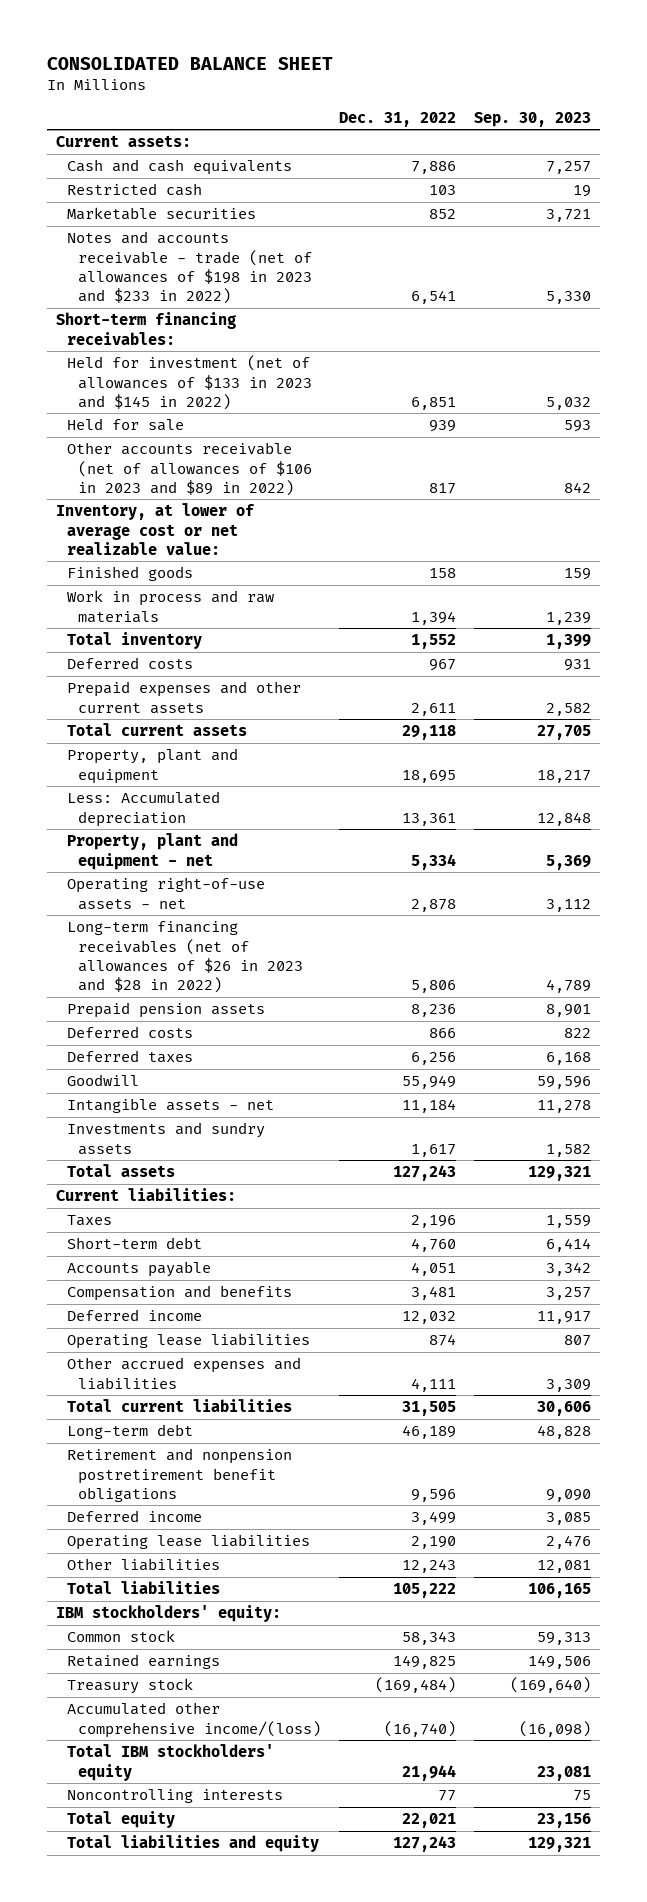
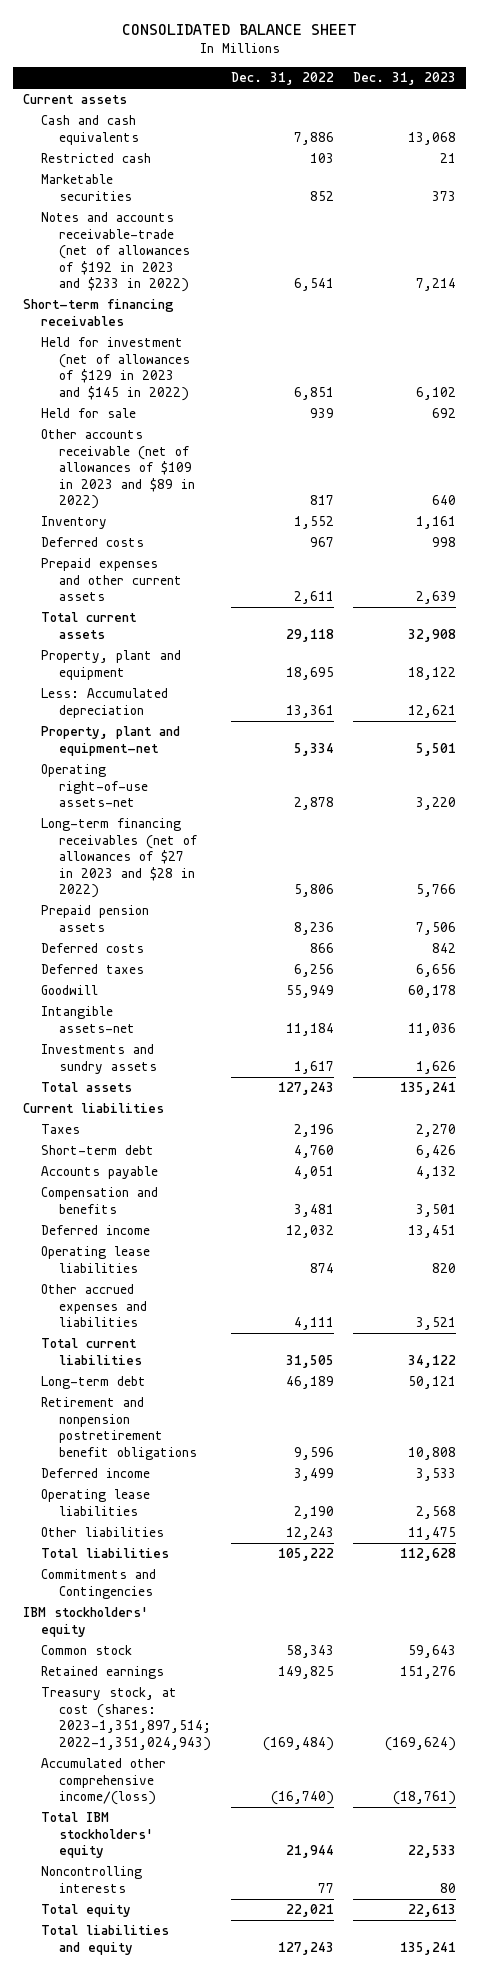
[474,111,592,127] Sep. 30, 2023 -> none
none -> [353,72,457,86] Dec. 31, 2023
[55,135,191,148] Current assets: -> [23,94,128,105] Current assets
[66,231,313,304] Notes and accounts receivable - trade (net of allowances of $198 in 2023 and $233 in 2022) -> [41,212,191,293] Notes and accounts receivable-trade (net of allowances of $192 in 2023 and $233 in 2022)
[55,312,236,345] Short-term financing receivables: -> [23,299,175,326] Short-term financing receivables
[66,355,313,410] Held for investment (net of allowances of $133 in 2023 and $145 in 2022) -> [41,337,191,401] Held for investment (net of allowances of $129 in 2023 and $145 in 2022)
[55,503,255,555] Inventory, at lower of average cost or net realizable value: -> none
[66,566,193,582] Finished goods -> none
[66,590,274,623] Work in process and raw materials -> none
[66,442,313,496] Other accounts receivable (net of allowances of $106 in 2023 and $89 in 2022) -> [41,429,196,510] Other accounts receivable (net of allowances of $109 in 2023 and $89 in 2022)
[66,632,202,650] Total inventory -> [41,516,108,530] Inventory
[66,833,238,870] Property, plant and equipment - net -> [41,726,181,756] Property, plant and equipment-net
[66,877,265,910] Operating right-of-use assets - net -> [41,764,149,808] Operating right-of-use assets-net
[66,921,304,993] Long-term financing receivables (net of allowances of $26 in 2023 and $28 in 2022) -> [41,818,198,899] Long-term financing receivables (net of allowances of $27 in 2023 and $28 in 2022)
[66,1098,274,1114] Intangible assets - net -> [41,1006,136,1033] Intangible assets-net
[55,1188,236,1202] Current liabilities: -> [23,1103,165,1114] Current liabilities
none -> [41,1569,157,1599] Commitments and Contingencies
[55,1605,281,1623] IBM stockholders' equity: -> [23,1607,149,1637] IBM stockholders' equity
[66,1678,193,1695] Treasury stock -> [41,1687,212,1751] Treasury stock, at cost (shares: 2023-1,351,897,514; 2022-1,351,024,943)

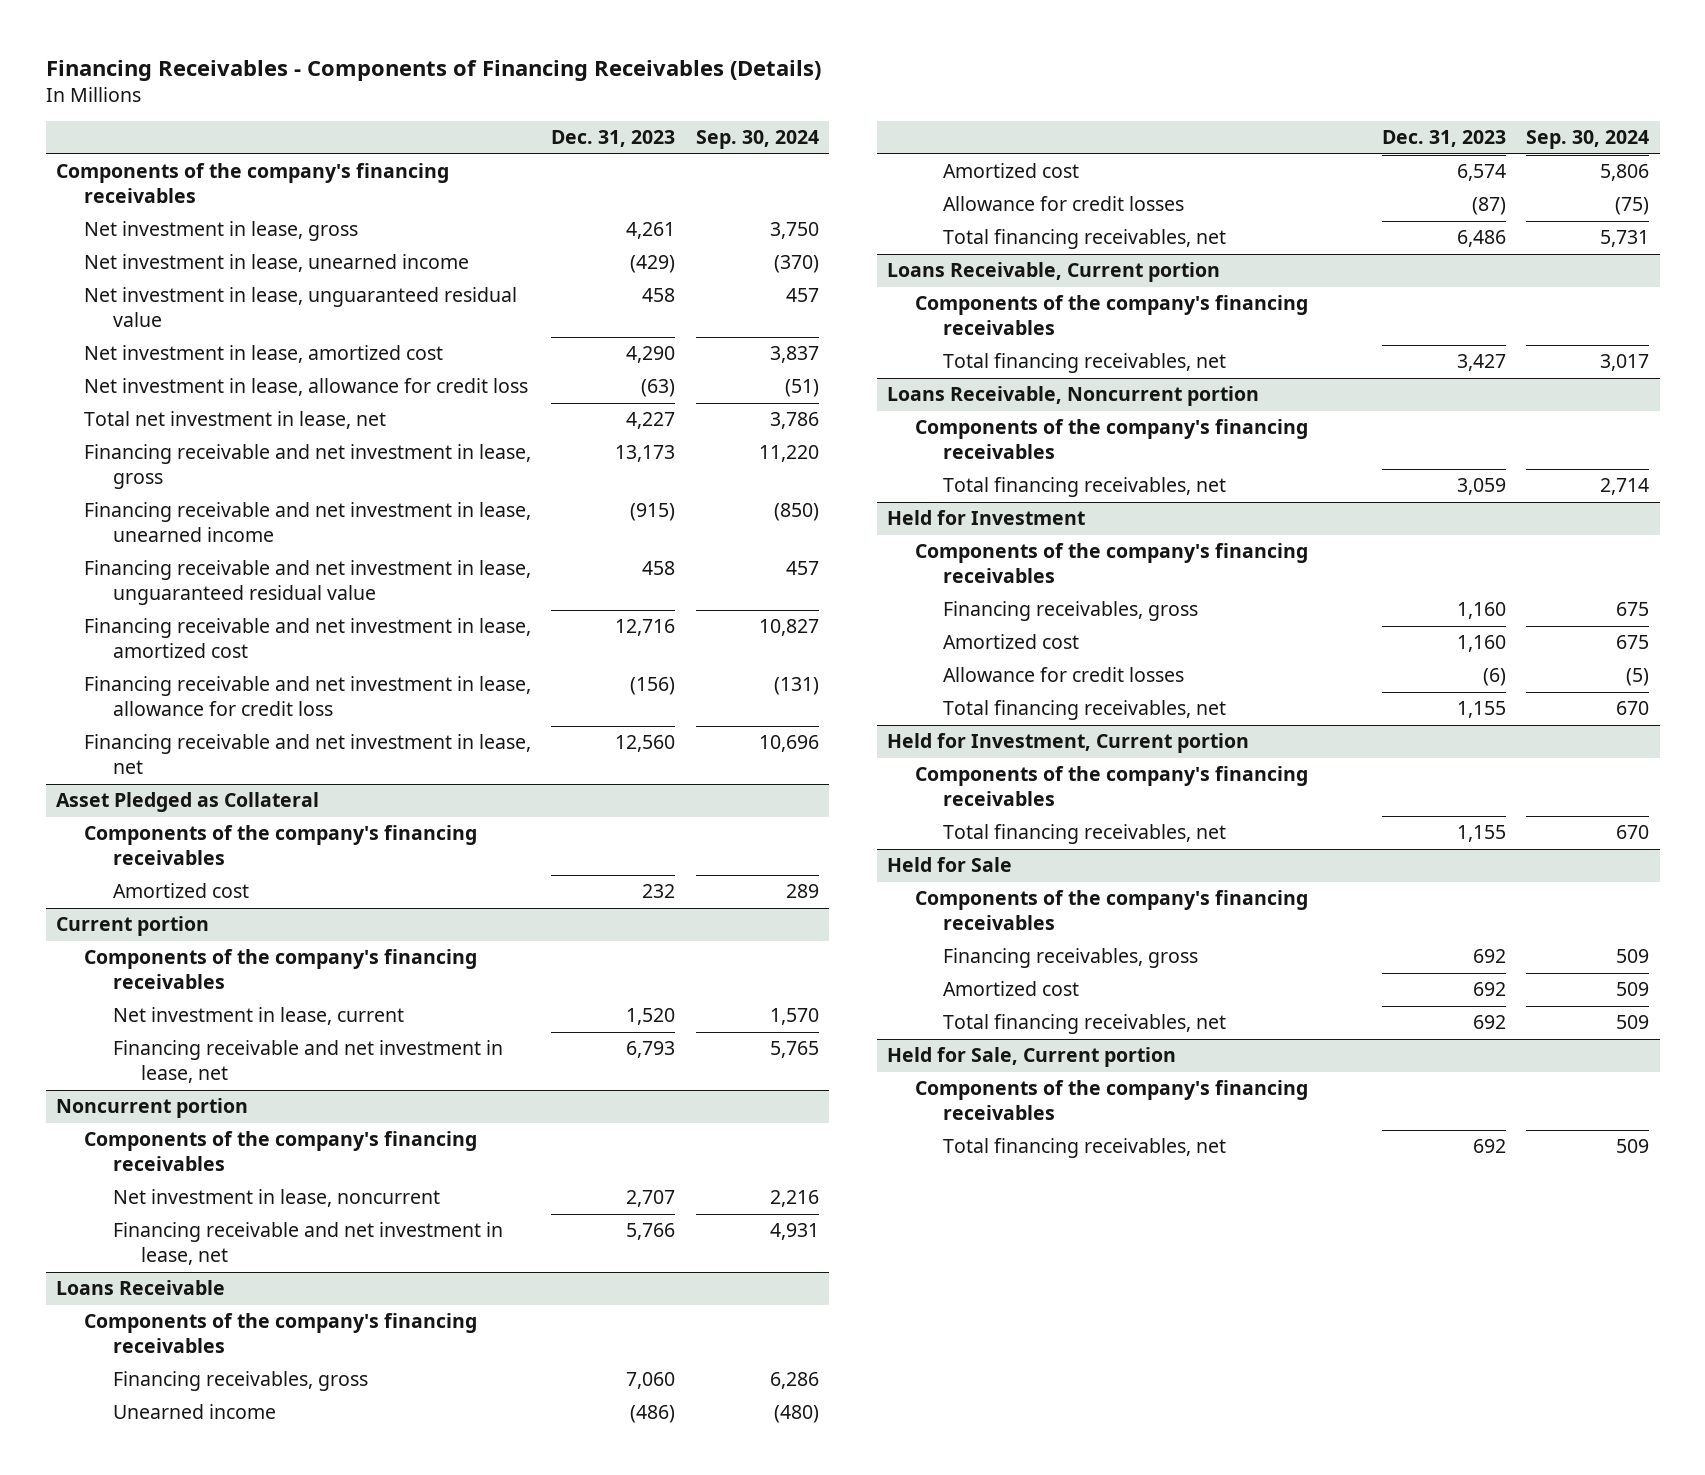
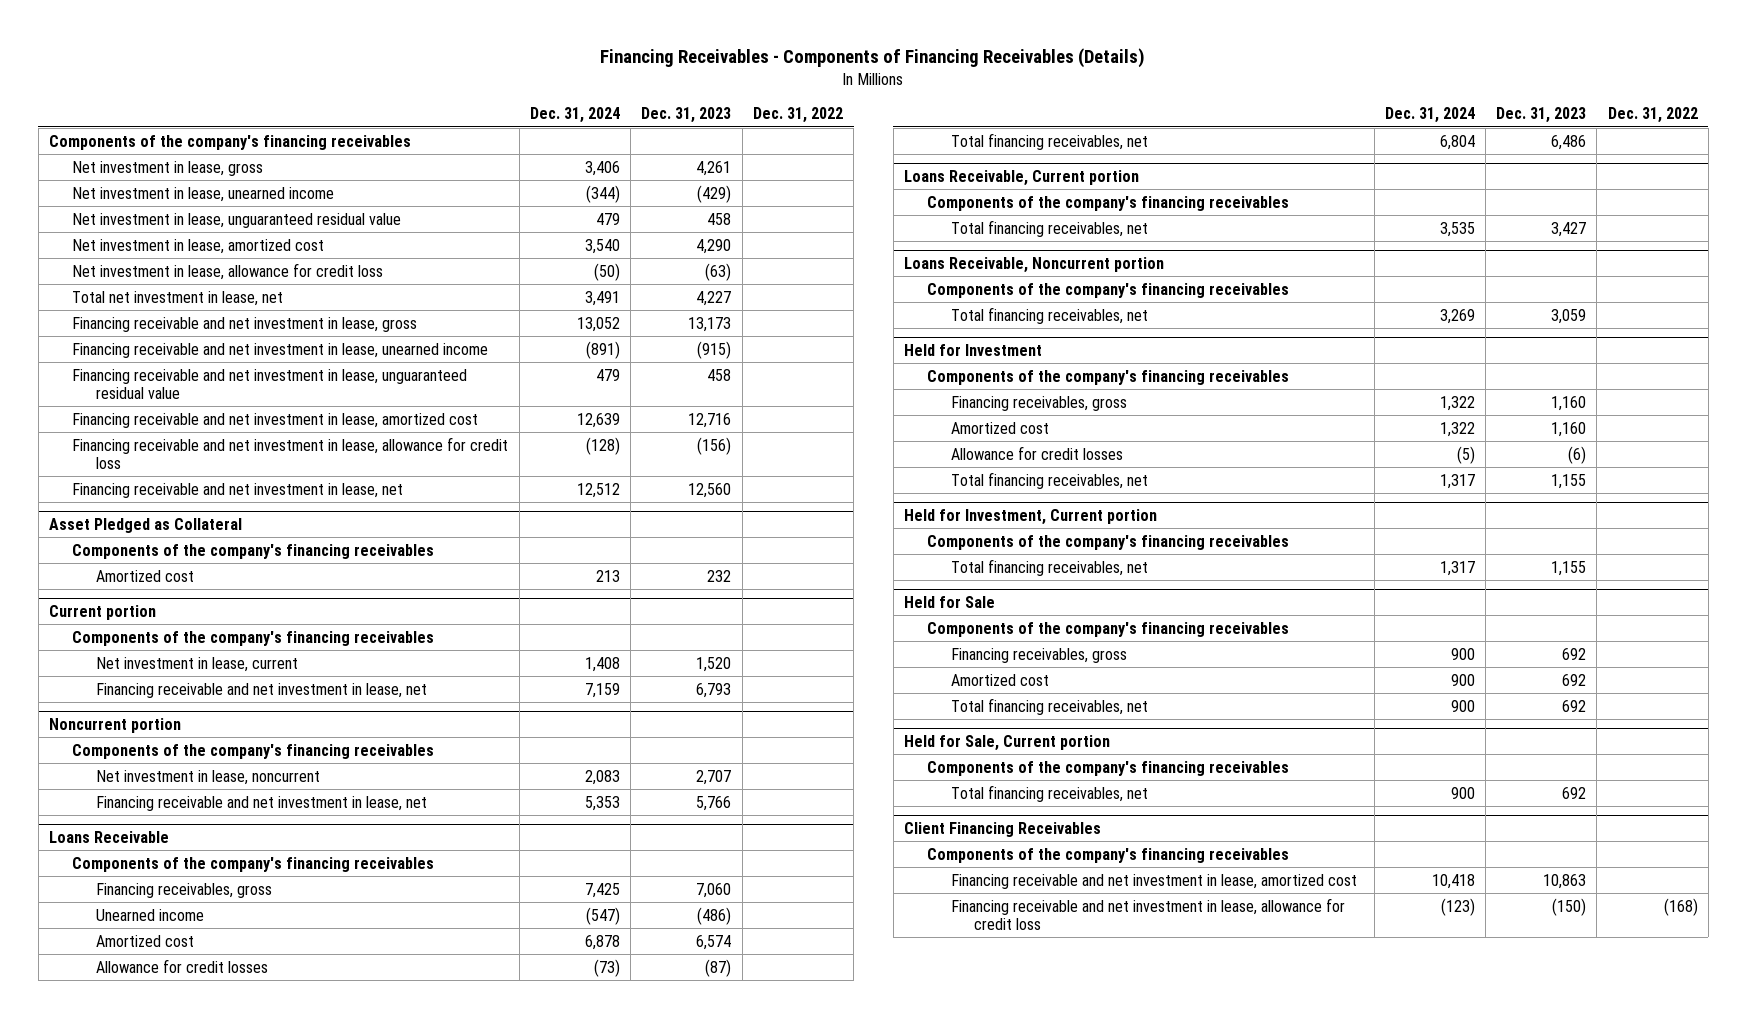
[695,130,819,150] Sep. 30, 2024 -> none
none -> [529,107,620,124] Dec. 31, 2024
none -> [752,107,843,124] Dec. 31, 2022
none -> [904,821,1102,837] Client Financing Receivables
none -> [927,847,1290,863] Components of the company's financing receivables
none -> [950,873,1357,889] Financing receivable and net investment in lease, amortized cost
none -> [950,897,1345,931] Financing receivable and net investment in lease, allowance for credit loss

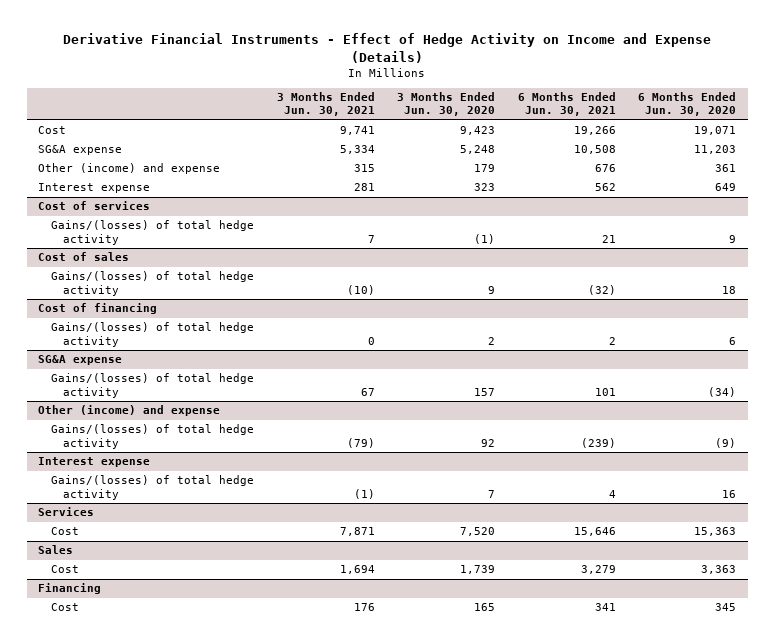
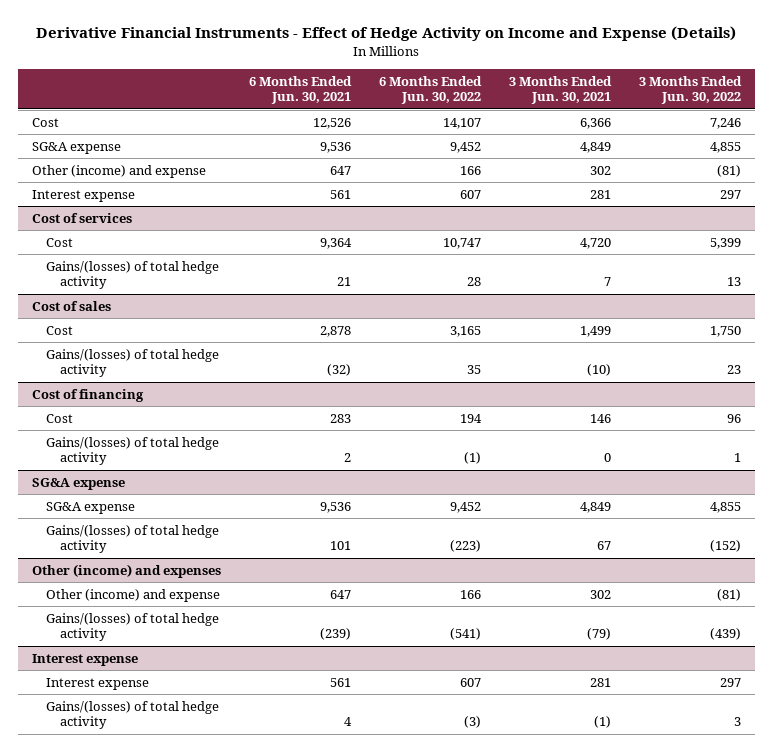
[397,92,496,117] 3 Months Ended Jun. 30, 2020 -> none
[638,92,737,117] 6 Months Ended Jun. 30, 2020 -> none
none -> [378,76,482,105] 6 Months Ended Jun. 30, 2022
none -> [638,76,742,105] 3 Months Ended Jun. 30, 2022
[339,126,375,136] 9,741 -> [579,117,611,129] 6,366
[573,126,616,136] 19,266 -> [313,117,352,129] 12,526
[339,145,375,155] 5,334 -> [579,141,611,153] 4,849
[573,145,616,155] 10,508 -> [320,141,352,153] 9,536
[353,164,375,173] 315 -> [589,165,611,175] 302
[594,164,616,173] 676 -> [330,165,352,175] 647
[594,183,616,192] 562 -> [330,189,352,199] 561
none -> [46,237,74,247] Cost
none -> [46,325,74,335] Cost
none -> [46,413,74,423] Cost
none -> [46,501,136,514] SG&A expense
[38,405,221,417] Other (income) and expense -> [32,563,222,578] Other (income) and expenses
none -> [46,588,221,602] Other (income) and expense
none -> [46,677,150,690] Interest expense
[38,507,95,517] Services -> none
[50,527,79,536] Cost -> none
[38,545,74,555] Sales -> none
[50,565,79,574] Cost -> none
[38,583,102,595] Financing -> none
[50,603,79,612] Cost -> none

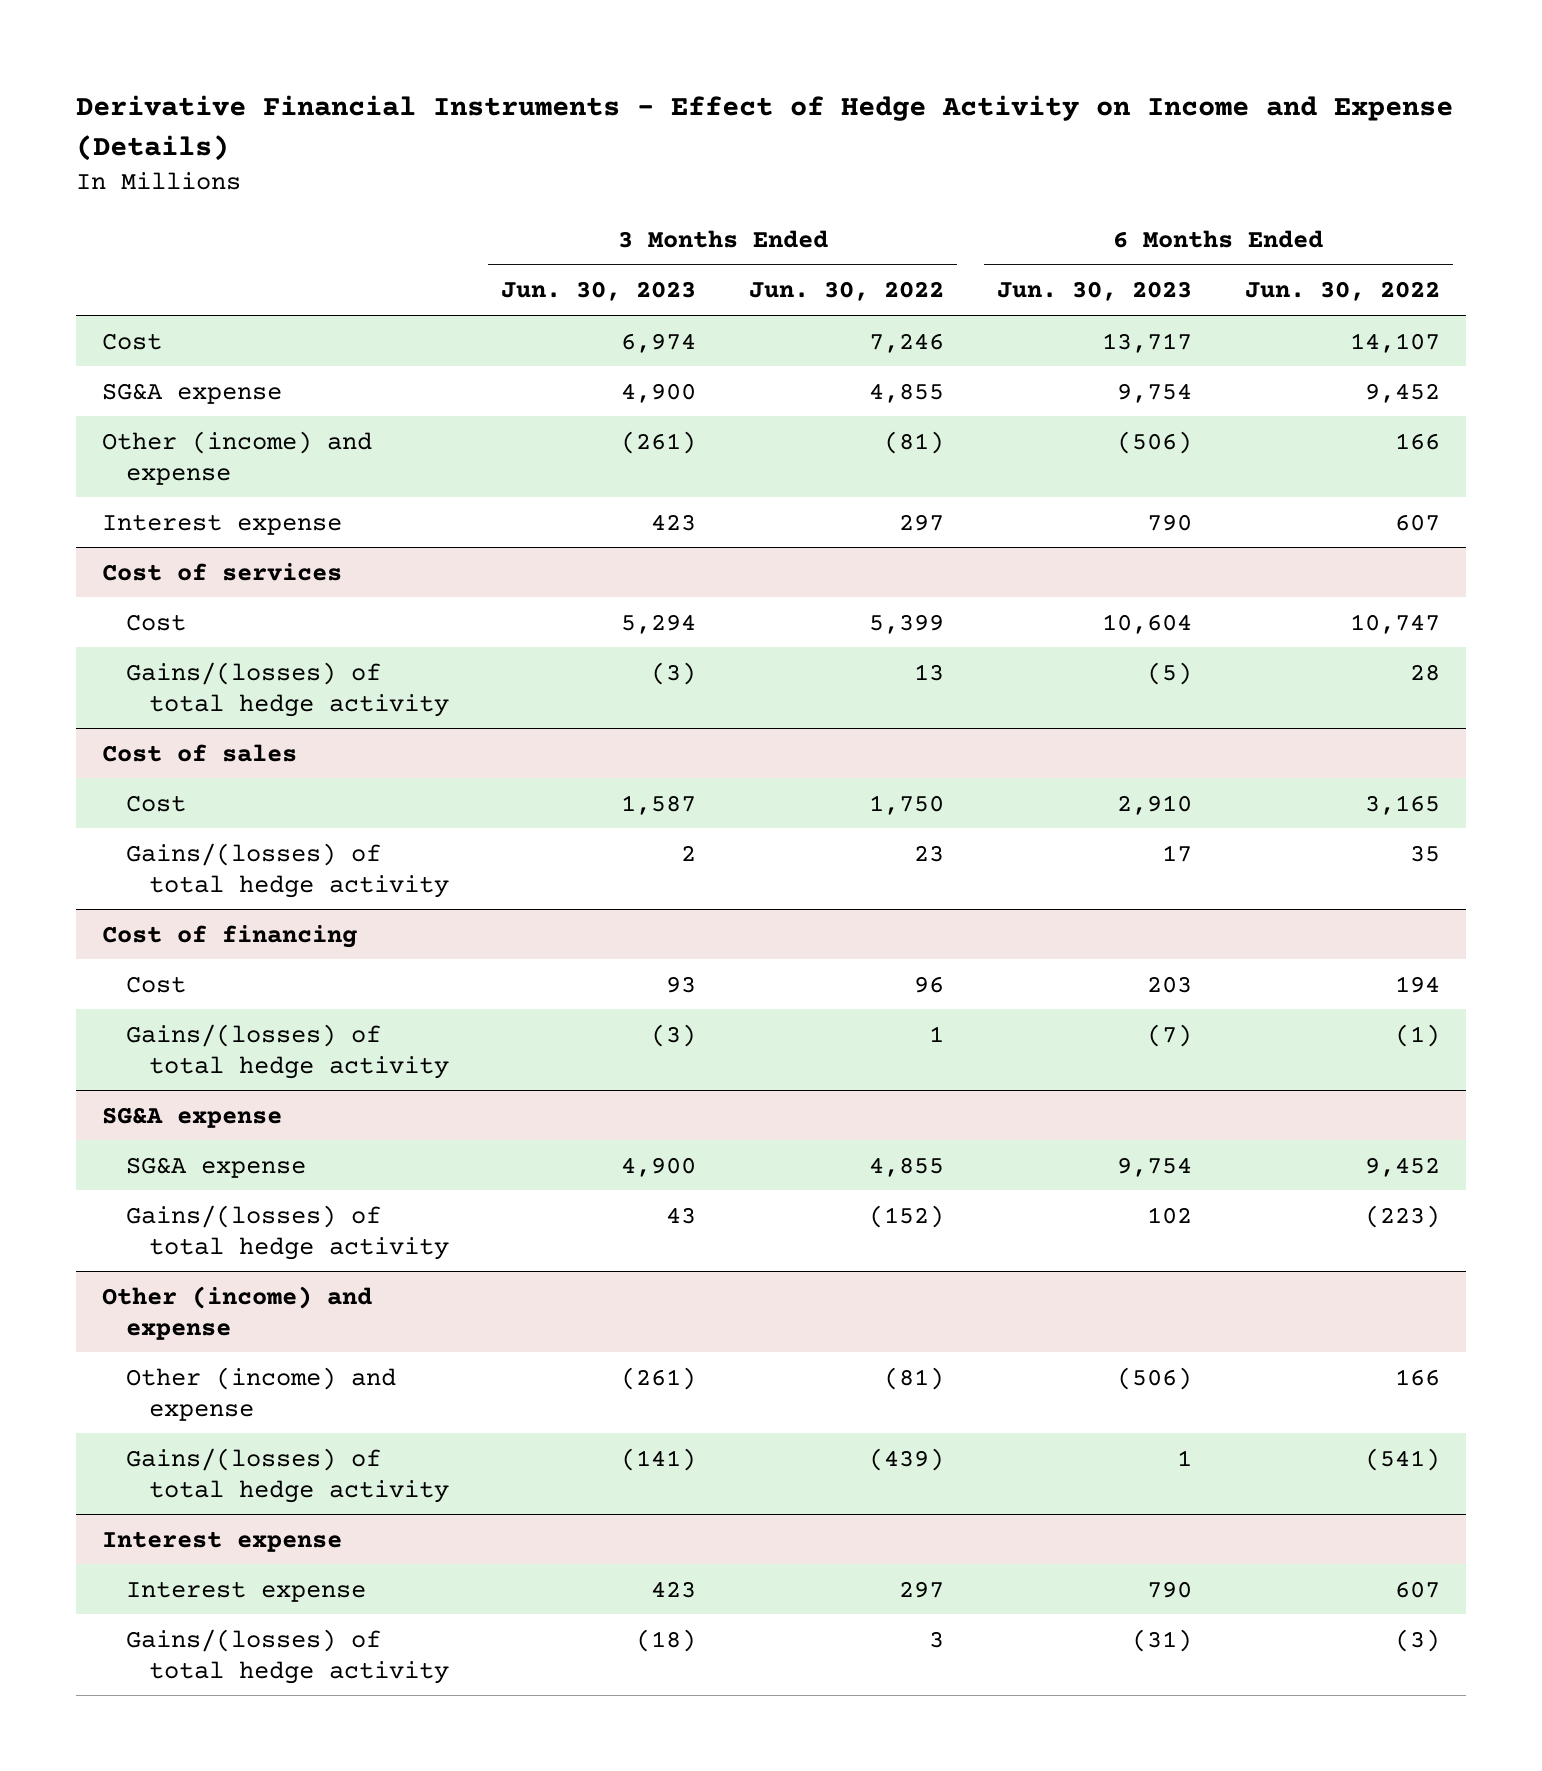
[249,76,353,105] 6 Months Ended Jun. 30, 2021 -> none
[508,76,612,105] 3 Months Ended Jun. 30, 2021 -> none
none -> [501,281,697,302] Jun. 30, 2023
none -> [996,281,1192,302] Jun. 30, 2023
[32,563,222,578] Other (income) and expenses -> [102,1285,373,1340] Other (income) and expense

